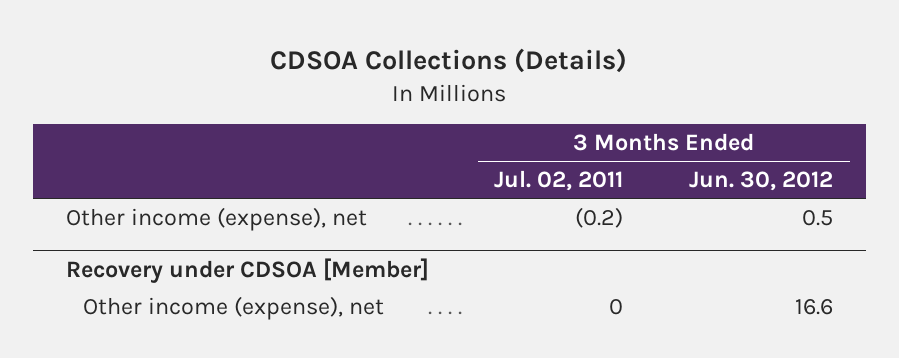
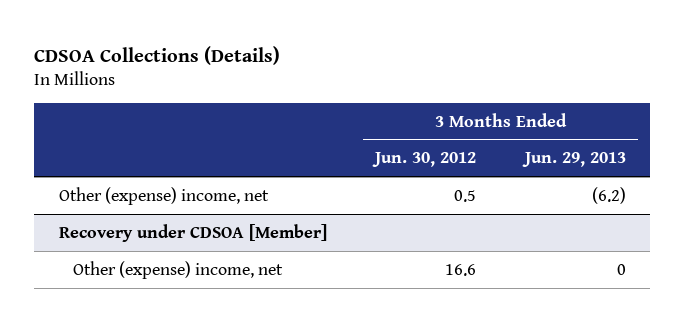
[494,170,624,192] Jul. 02, 2011 -> none
none -> [521,152,626,168] Jun. 29, 2013
[65,206,367,231] Other income (expense), net -> [58,186,269,205] Other (expense) income, net
[82,295,384,320] Other income (expense), net -> [72,260,283,279] Other (expense) income, net

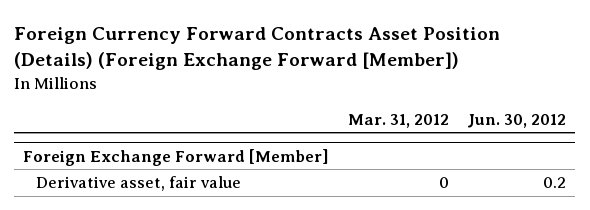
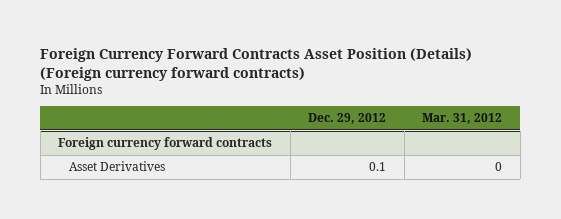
[14,27,501,71] Foreign Currency Forward Contracts Asset Position (Details) (Foreign Exchange Forward [Member]) -> [40,47,473,81] Foreign Currency Forward Contracts Asset Position (Details) (Foreign currency forward contracts)
[467,113,567,128] Jun. 30, 2012 -> none
none -> [308,113,387,125] Dec. 29, 2012
[23,148,330,166] Foreign Exchange Forward [Member] -> none
none -> [58,137,273,151] Foreign currency forward contracts
[36,176,242,192] Derivative asset, fair value -> [69,161,166,172] Asset Derivatives

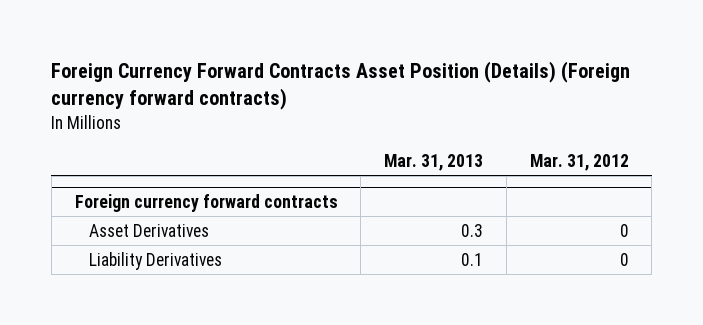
[308,113,387,125] Dec. 29, 2012 -> none
none -> [384,153,484,171] Mar. 31, 2013
none -> [88,251,222,270] Liability Derivatives

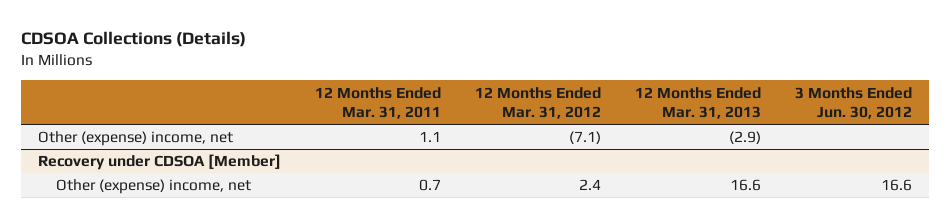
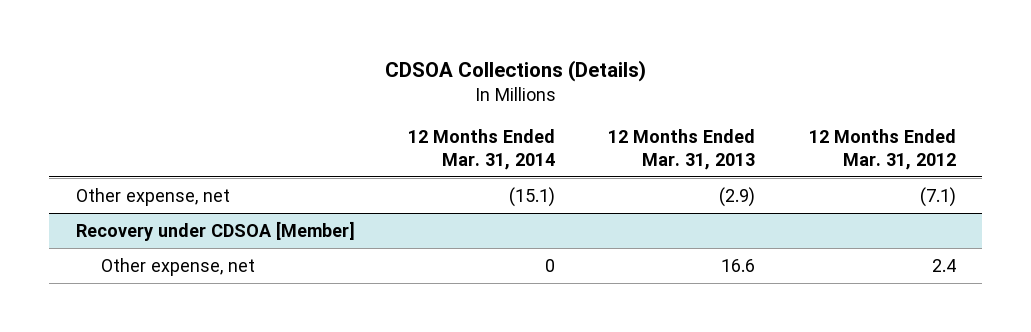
[314,86,441,120] 12 Months Ended Mar. 31, 2011 -> none
[795,86,913,120] 3 Months Ended Jun. 30, 2012 -> none
none -> [407,129,555,170] 12 Months Ended Mar. 31, 2014
[37,131,233,147] Other (expense) income, net -> [75,188,230,207] Other expense, net
[56,179,252,195] Other (expense) income, net -> [100,258,255,277] Other expense, net

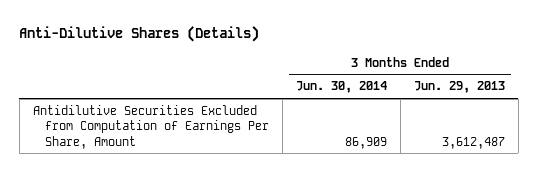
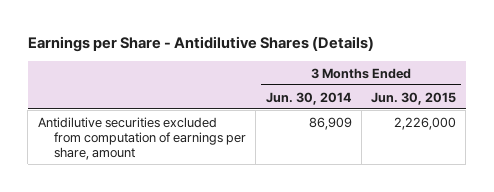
[19,26,260,43] Anti-Dilutive Shares (Details) -> [27,36,374,53] Earnings per Share - Antidilutive Shares (Details)
[413,81,505,94] Jun. 29, 2013 -> none
none -> [371,91,457,105] Jun. 30, 2015
[32,105,269,149] Antidilutive Securities Excluded from Computation of Earnings Per Share, Amount -> [37,116,246,160] Antidilutive securities excluded from computation of earnings per share, amount

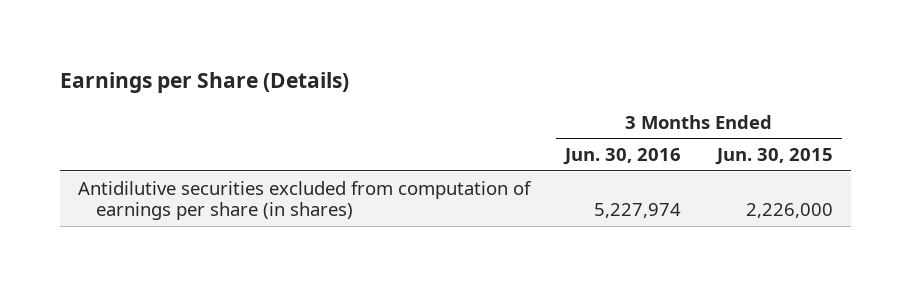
[27,36,374,53] Earnings per Share - Antidilutive Shares (Details) -> [59,72,349,94] Earnings per Share (Details)
[265,91,352,105] Jun. 30, 2014 -> none
none -> [563,148,682,166] Jun. 30, 2016
[37,116,246,160] Antidilutive securities excluded from computation of earnings per share, amount -> [77,180,532,221] Antidilutive securities excluded from computation of earnings per share (in shares)

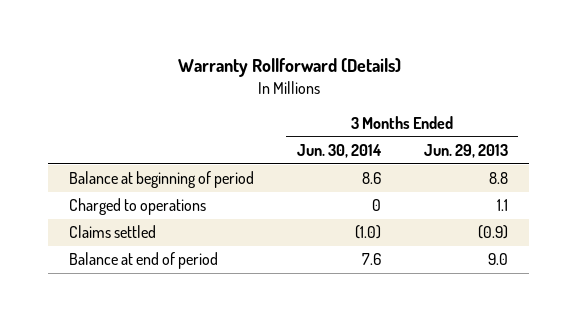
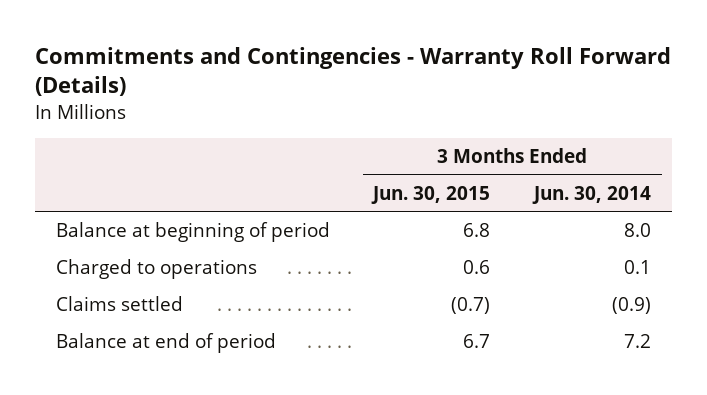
[177,58,401,78] Warranty Rollforward (Details) -> [34,47,671,97] Commitments and Contingencies - Warranty Roll Forward (Details)
[423,143,508,158] Jun. 29, 2013 -> none
none -> [371,185,491,204] Jun. 30, 2015
[362,172,382,185] 8.6 -> [623,222,651,237] 8.0
[372,199,382,212] 0 -> [623,259,651,274] 0.1
[355,225,382,240] (1.0) -> [611,296,651,314] (0.9)
[362,253,382,266] 7.6 -> [623,333,651,348] 7.2

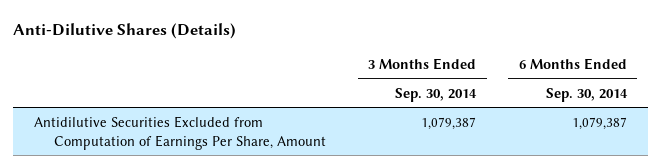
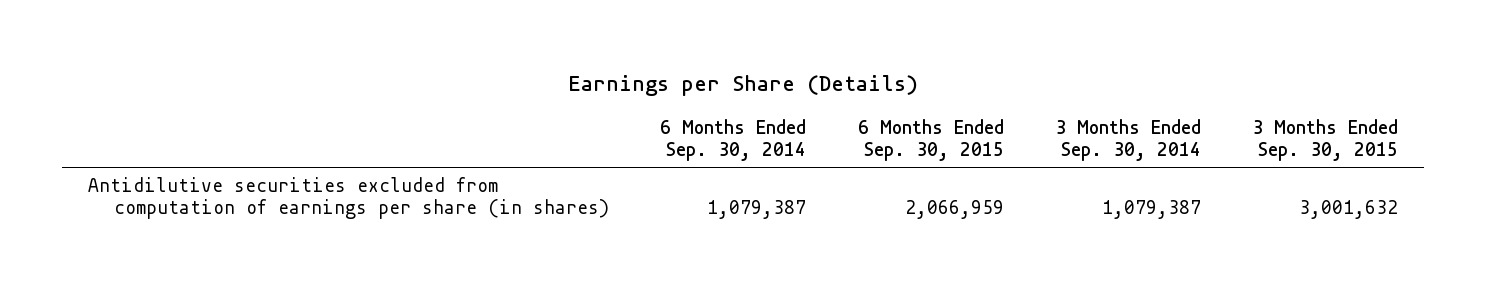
[12,23,236,40] Anti-Dilutive Shares (Details) -> [567,75,918,97] Earnings per Share (Details)
none -> [857,118,1004,162] 6 Months Ended Sep. 30, 2015
none -> [1252,118,1399,162] 3 Months Ended Sep. 30, 2015
[33,116,327,150] Antidilutive Securities Excluded from Computation of Earnings Per Share, Amount -> [87,176,610,220] Antidilutive securities excluded from computation of earnings per share (in shares)

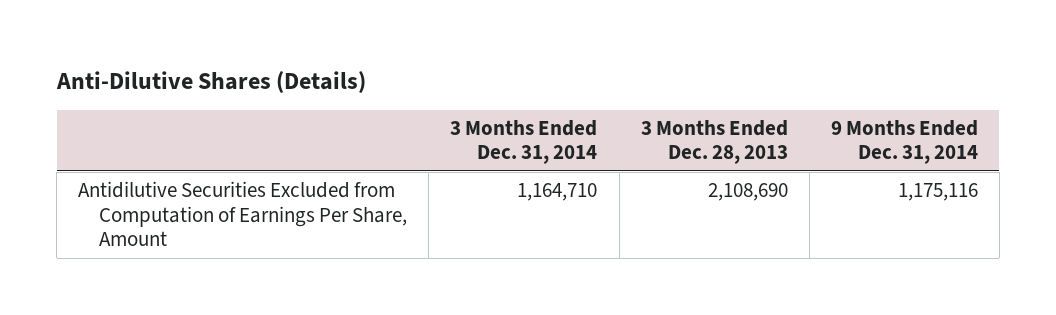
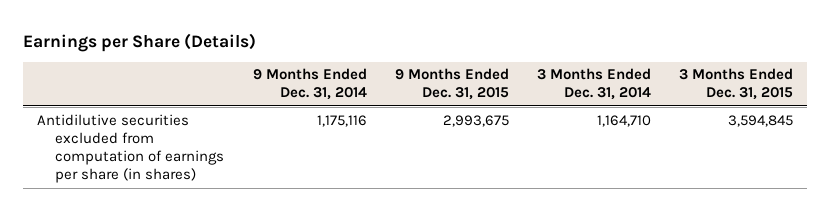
[55,70,366,93] Anti-Dilutive Shares (Details) -> [23,32,257,52] Earnings per Share (Details)
[640,119,788,165] 3 Months Ended Dec. 28, 2013 -> none
none -> [394,68,509,101] 9 Months Ended Dec. 31, 2015
none -> [678,68,793,101] 3 Months Ended Dec. 31, 2015
[78,181,408,247] Antidilutive Securities Excluded from Computation of Earnings Per Share, Amount -> [37,113,225,184] Antidilutive securities excluded from computation of earnings per share (in shares)

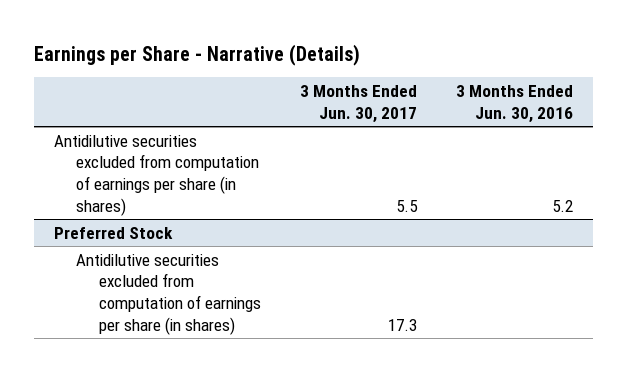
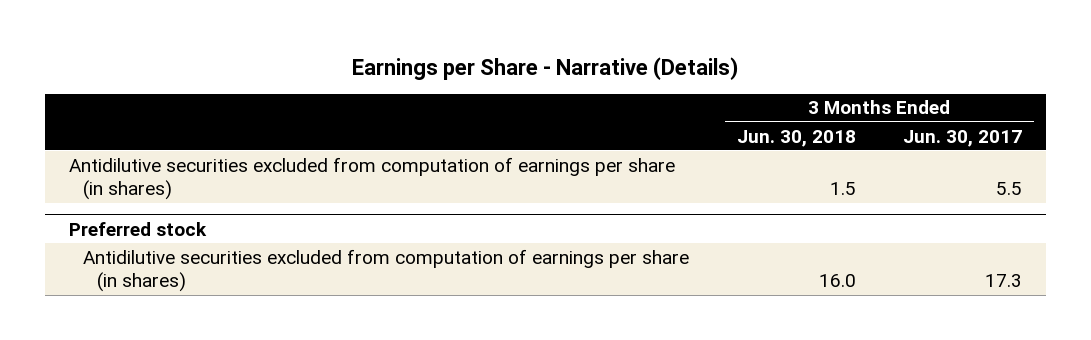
[456,84,574,123] 3 Months Ended Jun. 30, 2016 -> none
none -> [736,129,856,147] Jun. 30, 2018
[54,226,174,239] Preferred Stock -> [68,221,207,236] Preferred stock

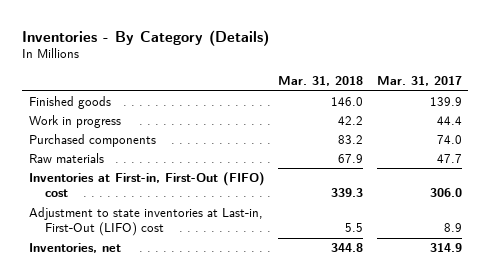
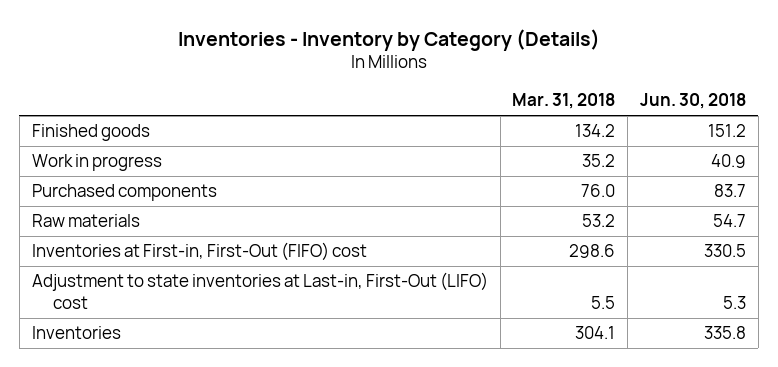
[22,29,270,46] Inventories - By Category (Details) -> [177,28,600,51] Inventories - Inventory by Category (Details)
[376,76,462,87] Mar. 31, 2017 -> none
none -> [639,93,746,110] Jun. 30, 2018
[331,97,364,107] 146.0 -> [575,124,616,138] 134.2
[338,116,364,126] 42.2 -> [582,154,616,168] 35.2
[338,135,364,145] 83.2 -> [581,184,616,198] 76.0
[338,154,364,164] 67.9 -> [582,214,616,228] 53.2
[331,188,364,198] 339.3 -> [569,244,616,259] 298.6
[28,243,121,254] Inventories, net -> [31,326,121,340] Inventories
[331,243,364,253] 344.8 -> [575,326,616,340] 304.1

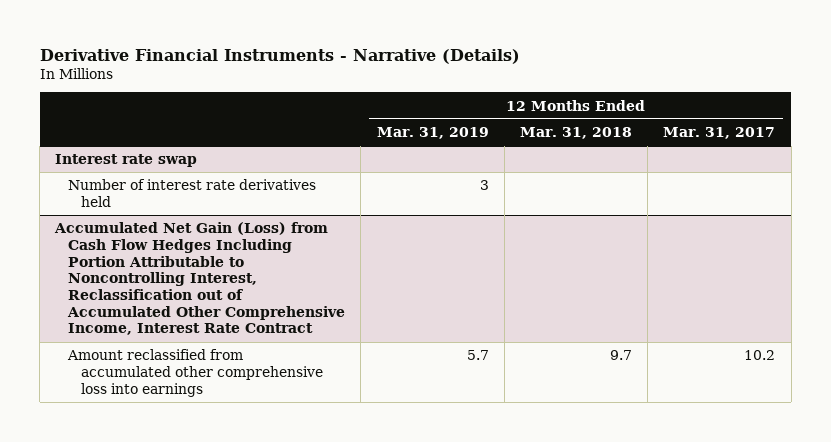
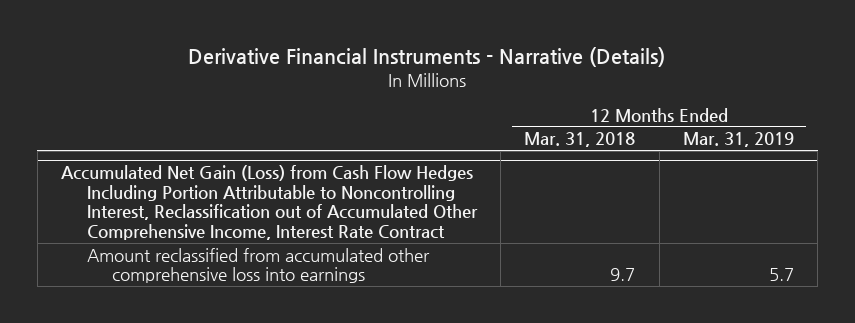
[663,126,776,139] Mar. 31, 2017 -> none
[55,154,198,168] Interest rate swap -> none
[68,179,317,207] Number of interest rate derivatives held -> none

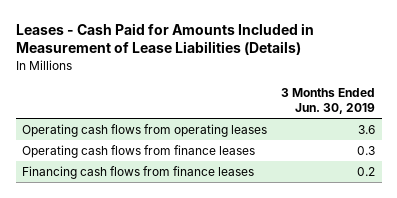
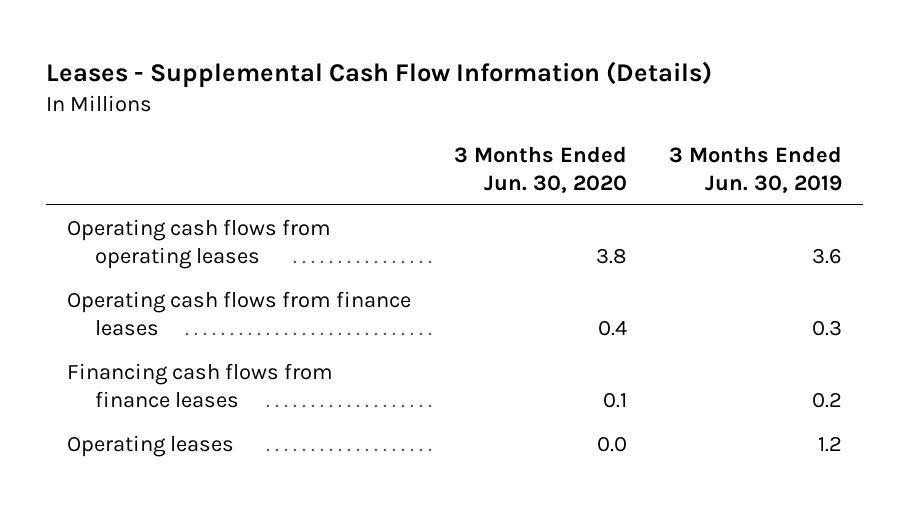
[15,22,314,56] Leases - Cash Paid for Amounts Included in Measurement of Lease Liabilities (Details) -> [46,60,713,88] Leases - Supplemental Cash Flow Information (Details)
none -> [453,145,627,194] 3 Months Ended Jun. 30, 2020
none -> [67,434,235,457] Operating leases

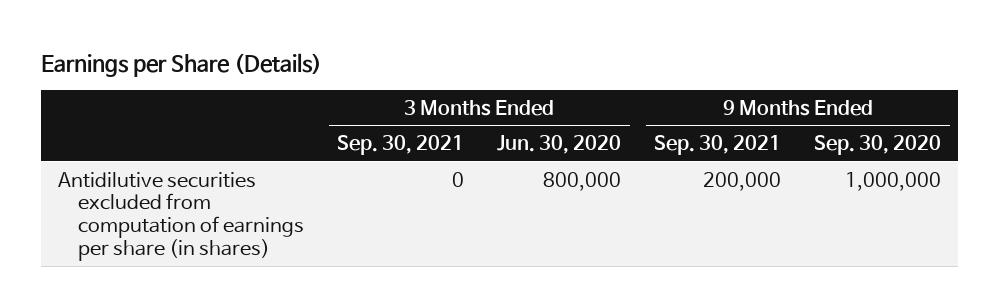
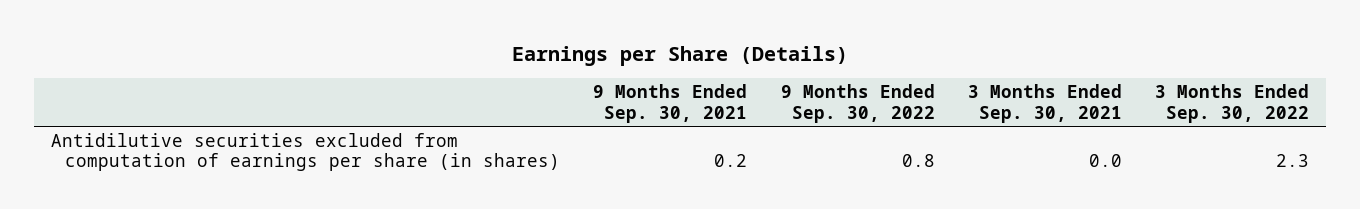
[497,135,622,155] Jun. 30, 2020 -> none
[814,135,942,156] Sep. 30, 2020 -> none
none -> [780,84,935,123] 9 Months Ended Sep. 30, 2022
none -> [1154,84,1309,123] 3 Months Ended Sep. 30, 2022
[452,171,465,187] 0 -> [1088,154,1122,168] 0.0
[703,171,782,191] 200,000 -> [714,154,748,168] 0.2

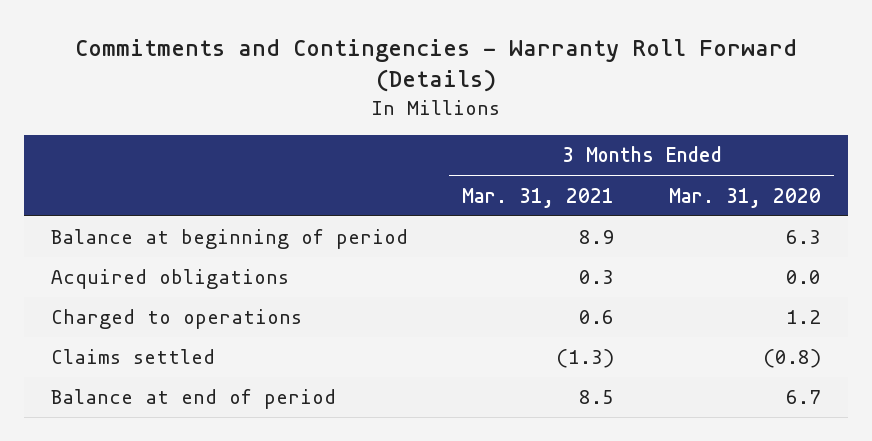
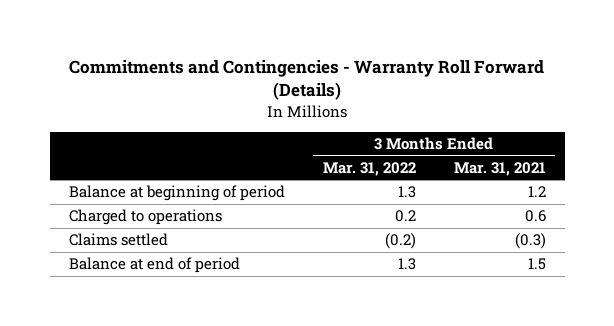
[668,187,821,208] Mar. 31, 2020 -> none
none -> [322,161,416,176] Mar. 31, 2022
[51,269,290,290] Acquired obligations -> none
[579,230,615,245] 8.9 -> [527,186,546,198] 1.2
[556,349,615,369] (1.3) -> [514,233,546,250] (0.3)
[579,390,615,405] 8.5 -> [527,258,546,271] 1.5

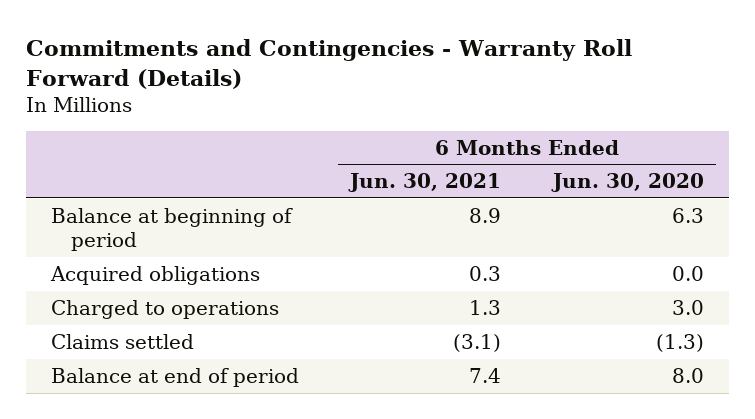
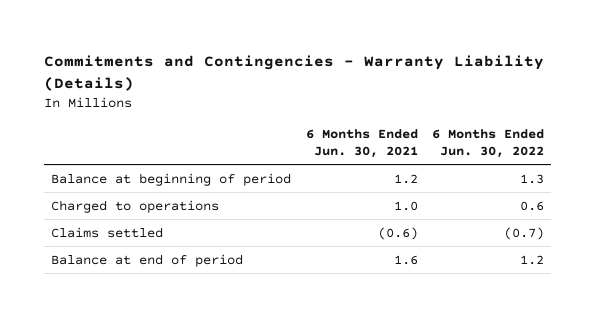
[25,38,632,89] Commitments and Contingencies - Warranty Roll Forward (Details) -> [44,55,545,91] Commitments and Contingencies - Warranty Liability (Details)
[550,173,704,193] Jun. 30, 2020 -> none
none -> [431,129,544,158] 6 Months Ended Jun. 30, 2022
[50,265,261,285] Acquired obligations -> none
[469,207,502,223] 8.9 -> [393,173,418,184] 1.2
[469,299,502,315] 1.3 -> [393,200,418,211] 1.0
[453,333,502,352] (3.1) -> [377,226,418,240] (0.6)
[469,367,502,383] 7.4 -> [393,254,418,265] 1.6

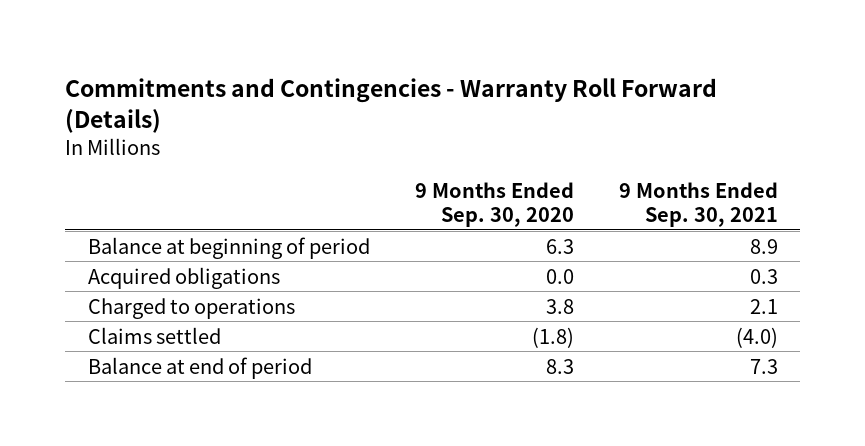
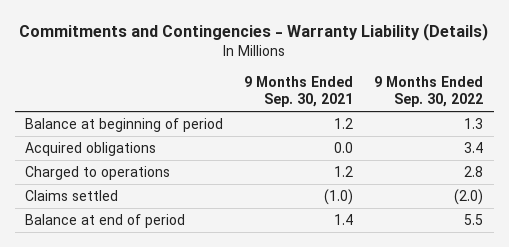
[65,77,718,133] Commitments and Contingencies - Warranty Roll Forward (Details) -> [19,22,489,41] Commitments and Contingencies - Warranty Liability (Details)
[414,181,574,227] 9 Months Ended Sep. 30, 2020 -> none
none -> [374,75,484,108] 9 Months Ended Sep. 30, 2022
[749,238,778,254] 8.9 -> [334,118,354,130] 1.2
[749,268,778,284] 0.3 -> [334,142,354,154] 0.0
[749,298,778,314] 2.1 -> [334,166,354,178] 1.2
[735,326,778,348] (4.0) -> [324,189,354,206] (1.0)
[749,358,778,374] 7.3 -> [334,214,354,226] 1.4

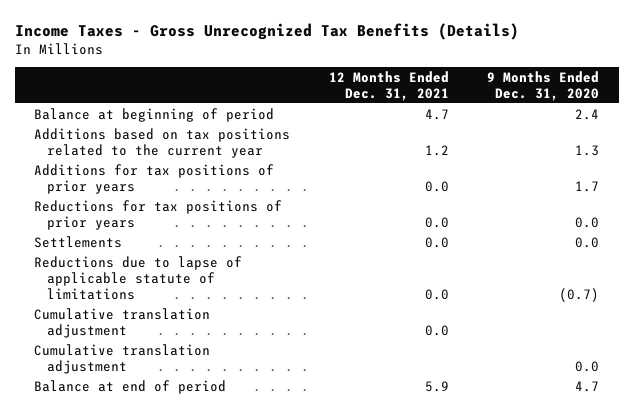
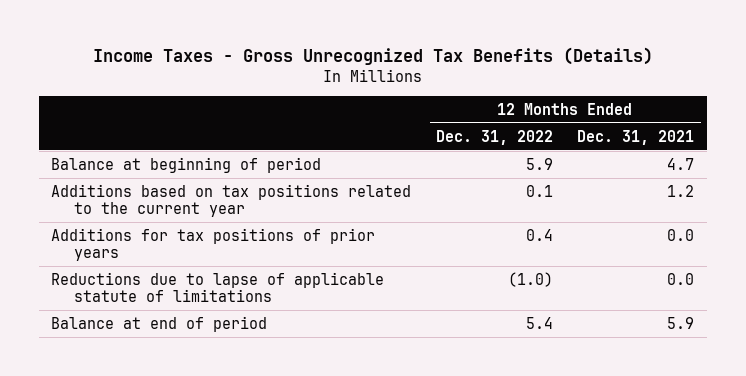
[487,70,600,101] 9 Months Ended Dec. 31, 2020 -> none
none -> [435,129,553,145] Dec. 31, 2022
[34,199,283,230] Reductions for tax positions of prior years -> none
[34,235,123,248] Settlements -> none
[34,307,211,338] Cumulative translation adjustment -> none
[34,343,211,374] Cumulative translation adjustment -> none

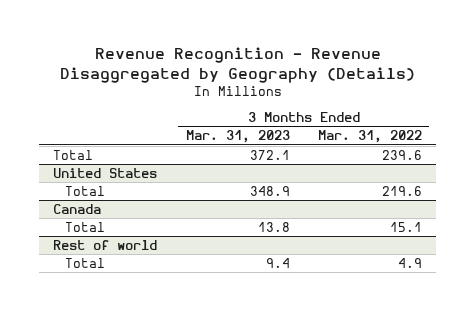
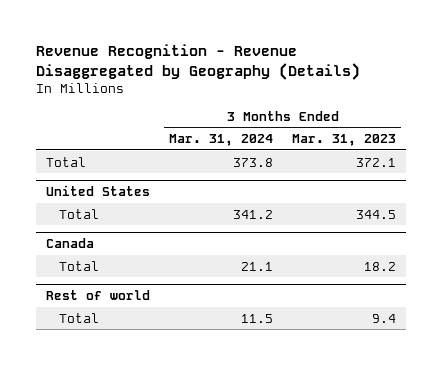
[317,130,422,144] Mar. 31, 2022 -> none
none -> [169,134,274,147] Mar. 31, 2024
[249,185,290,196] 348.9 -> [356,209,397,219] 344.5
[257,221,290,232] 13.8 -> [364,261,397,271] 18.2

